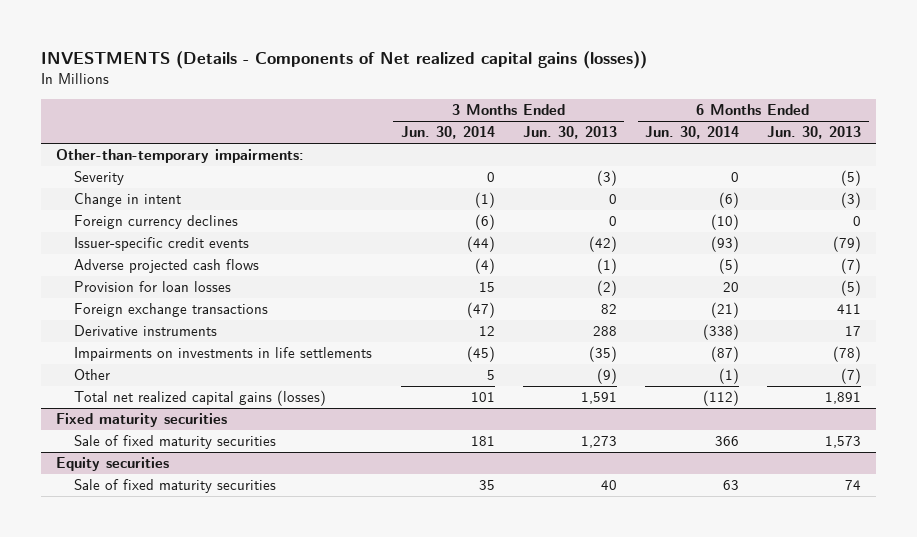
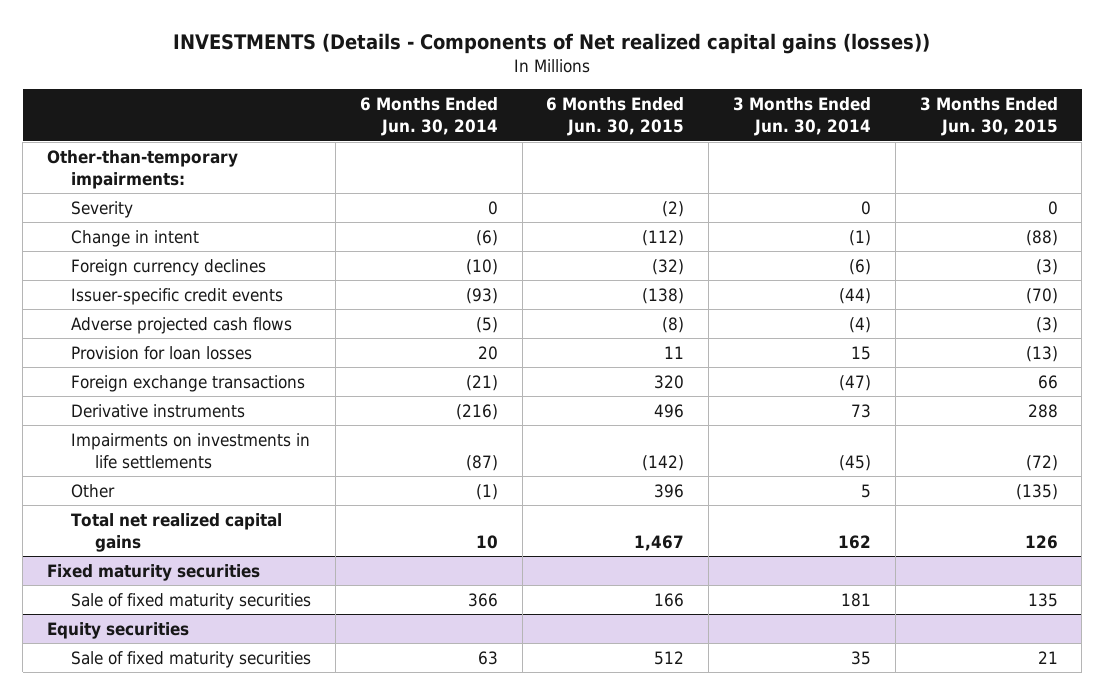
[522,126,617,140] Jun. 30, 2013 -> none
[767,126,862,140] Jun. 30, 2013 -> none
none -> [546,97,685,137] 6 Months Ended Jun. 30, 2015
none -> [919,97,1058,137] 3 Months Ended Jun. 30, 2015
[478,326,495,337] 12 -> [850,403,871,418] 73
[703,324,740,341] (338) -> [455,403,498,420] (216)
[74,390,327,407] Total net realized capital gains (losses) -> [71,512,283,552] Total net realized capital gains
[470,392,495,403] 101 -> [837,534,871,549] 162
[703,390,740,407] (112) -> [475,534,498,549] 10

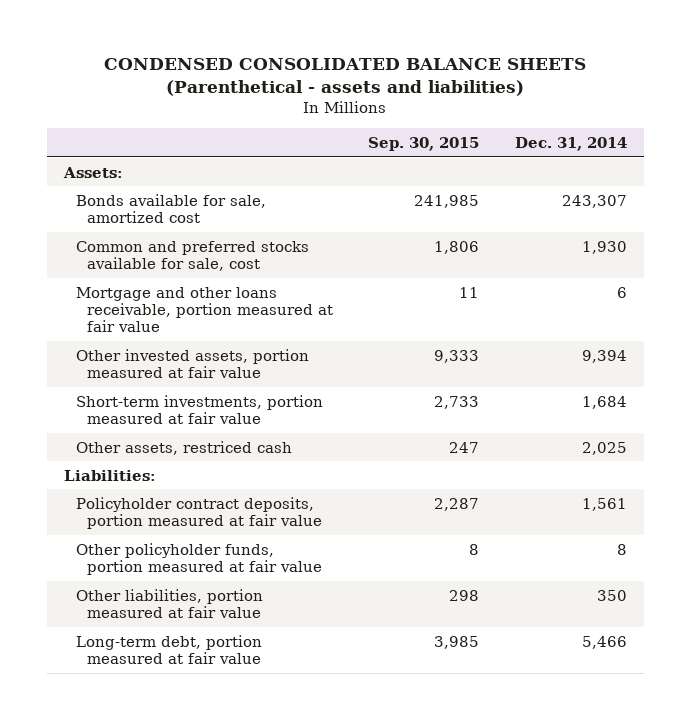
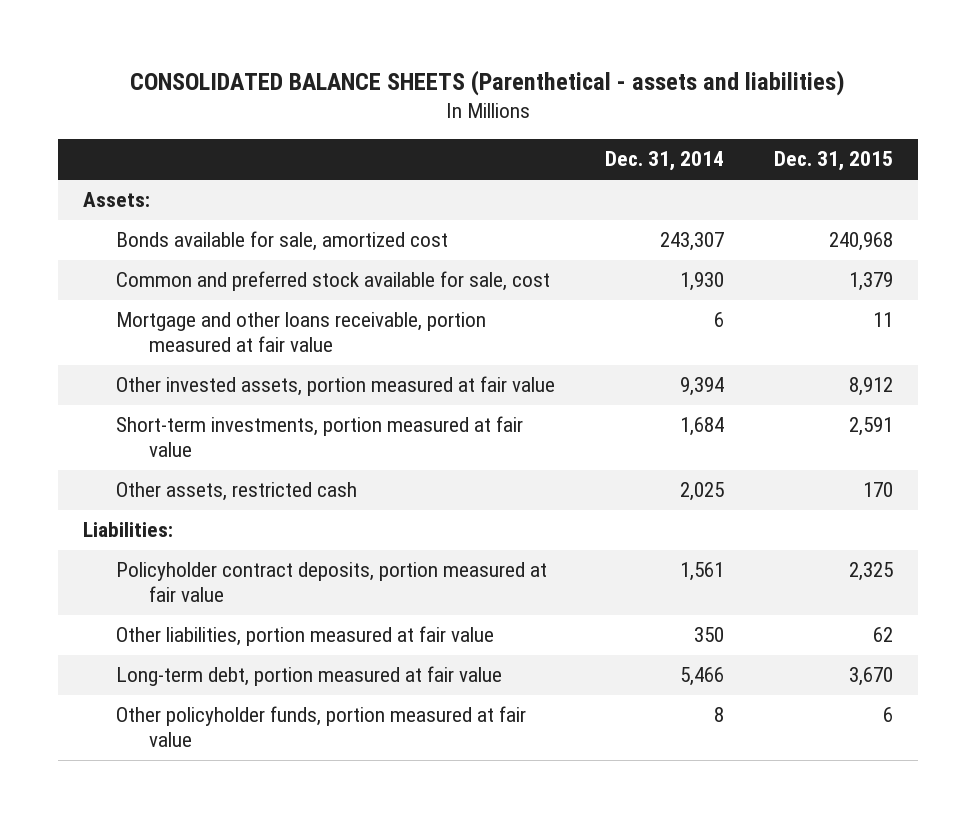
[104,57,587,97] CONDENSED CONSOLIDATED BALANCE SHEETS (Parenthetical - assets and liabilities) -> [129,70,845,97] CONSOLIDATED BALANCE SHEETS (Parenthetical - assets and liabilities)
[368,136,480,151] Sep. 30, 2015 -> none
none -> [774,151,894,172] Dec. 31, 2015
[75,240,309,271] Common and preferred stocks available for sale, cost -> [116,271,551,292] Common and preferred stock available for sale, cost
[75,440,292,455] Other assets, restriced cash -> [116,482,358,502] Other assets, restricted cash
[75,542,322,575] Other policyholder funds, portion measured at fair value -> [116,706,527,748] Other policyholder funds, portion measured at fair value

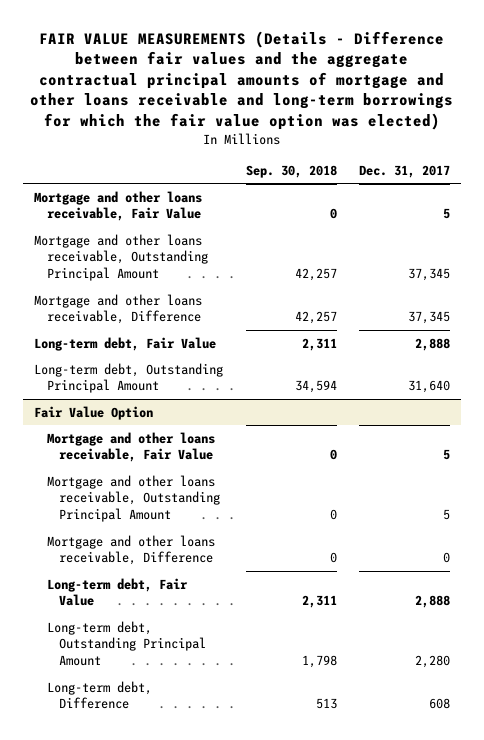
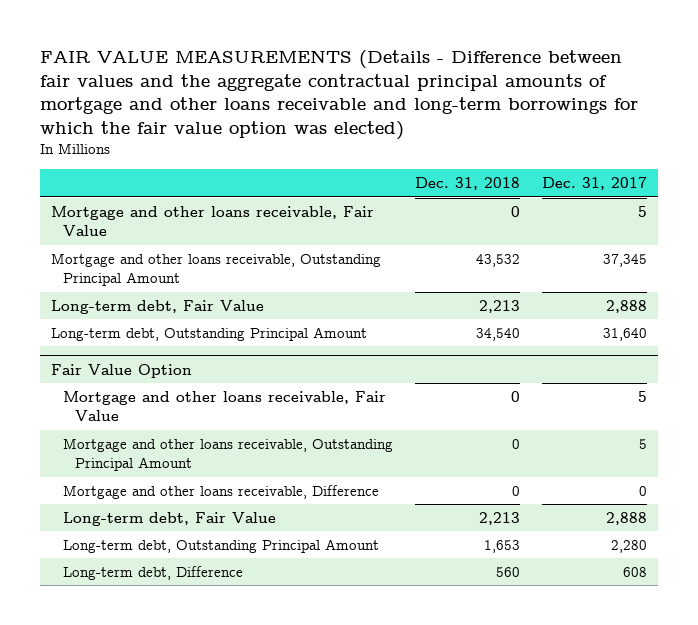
[245,164,337,178] Sep. 30, 2018 -> none
none -> [414,177,520,191] Dec. 31, 2018
[34,293,203,325] Mortgage and other loans receivable, Difference -> none

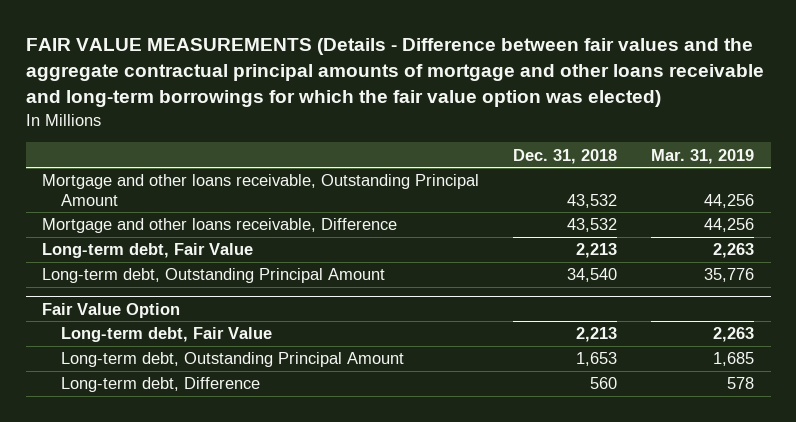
[542,177,648,191] Dec. 31, 2017 -> none
none -> [650,148,754,164] Mar. 31, 2019
[50,205,374,237] Mortgage and other loans receivable, Fair Value -> none
none -> [42,218,398,234] Mortgage and other loans receivable, Difference
[62,390,386,422] Mortgage and other loans receivable, Fair Value -> none
[62,437,393,472] Mortgage and other loans receivable, Outstanding Principal Amount -> none
[62,484,379,499] Mortgage and other loans receivable, Difference -> none

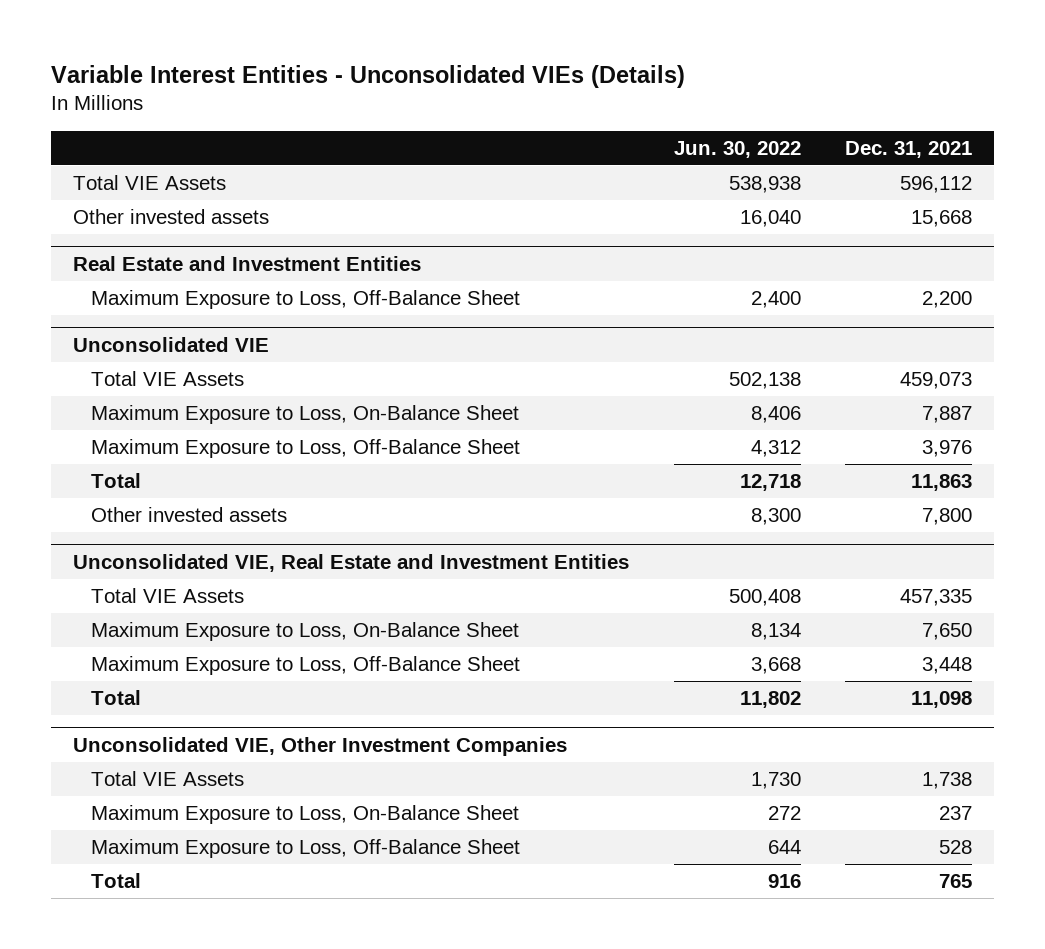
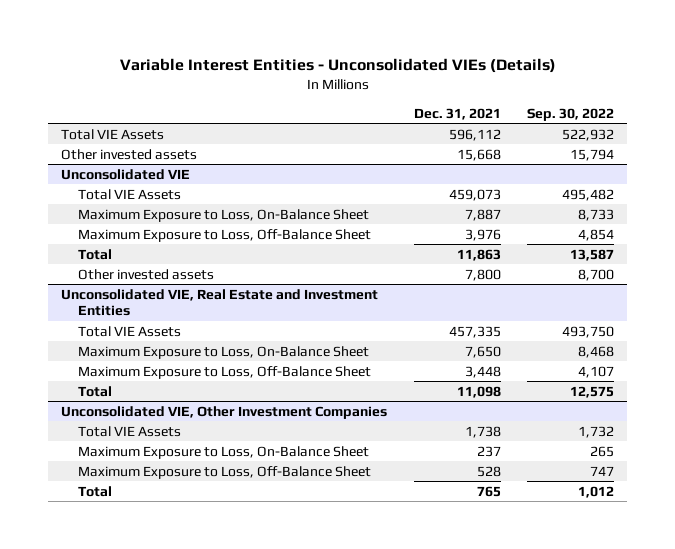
[673,140,801,158] Jun. 30, 2022 -> none
none -> [526,107,614,121] Sep. 30, 2022
[73,255,422,271] Real Estate and Investment Entities -> none
[91,289,521,309] Maximum Exposure to Loss, Off-Balance Sheet -> none

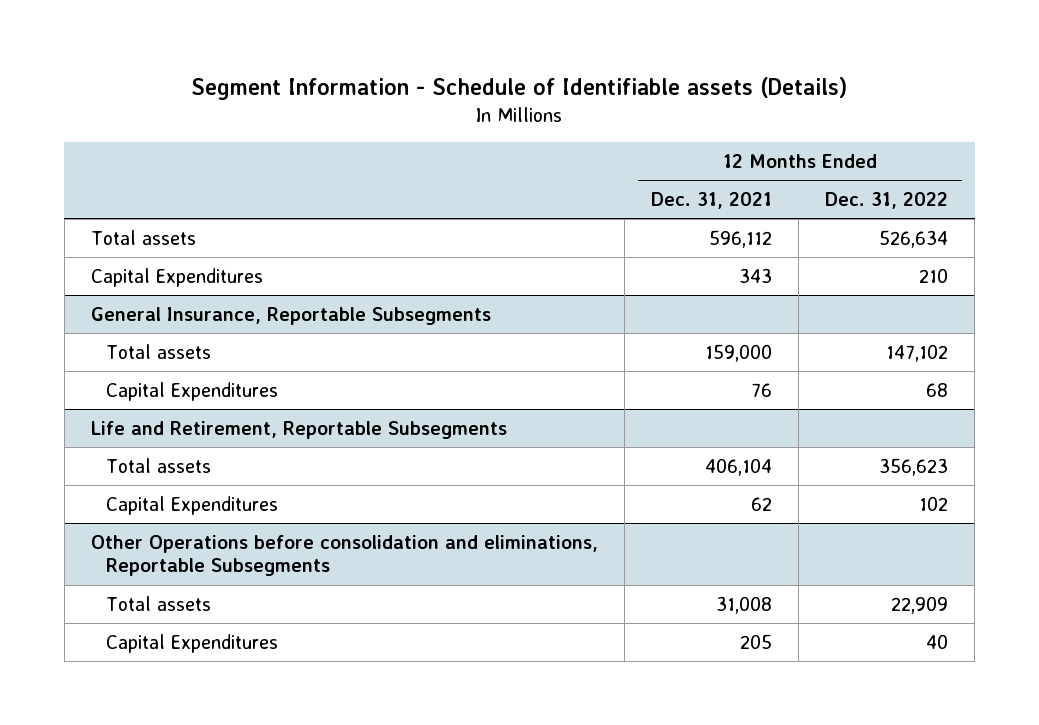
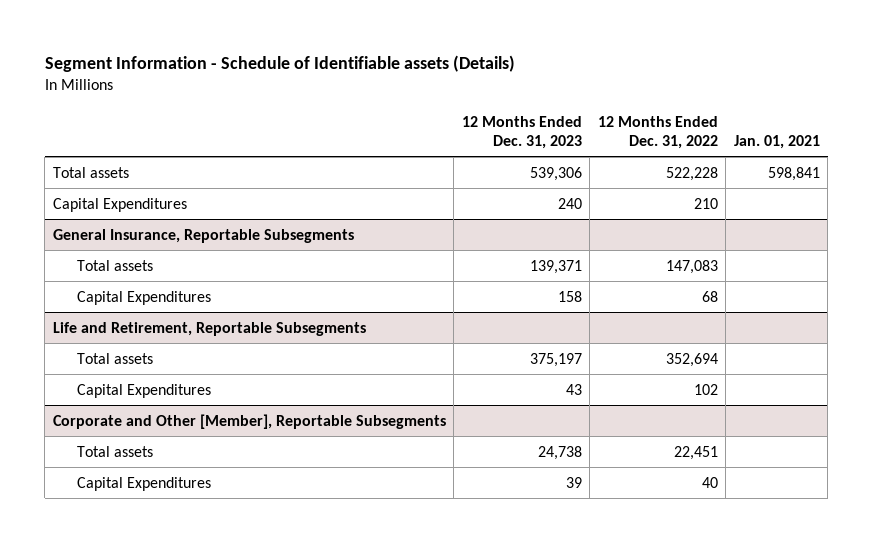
[650,191,772,209] Dec. 31, 2021 -> none
none -> [461,115,582,149] 12 Months Ended Dec. 31, 2023
none -> [733,134,820,149] Jan. 01, 2021
[879,229,949,248] 526,634 -> [665,166,718,181] 522,228
[886,343,949,362] 147,102 -> [665,259,718,274] 147,083
[879,457,949,476] 356,623 -> [665,352,718,367] 352,694
[90,534,598,577] Other Operations before consolidation and eliminations, Reportable Subsegments -> none
none -> [52,413,446,429] Corporate and Other [Member], Reportable Subsegments
[891,595,949,614] 22,909 -> [673,445,718,460] 22,451

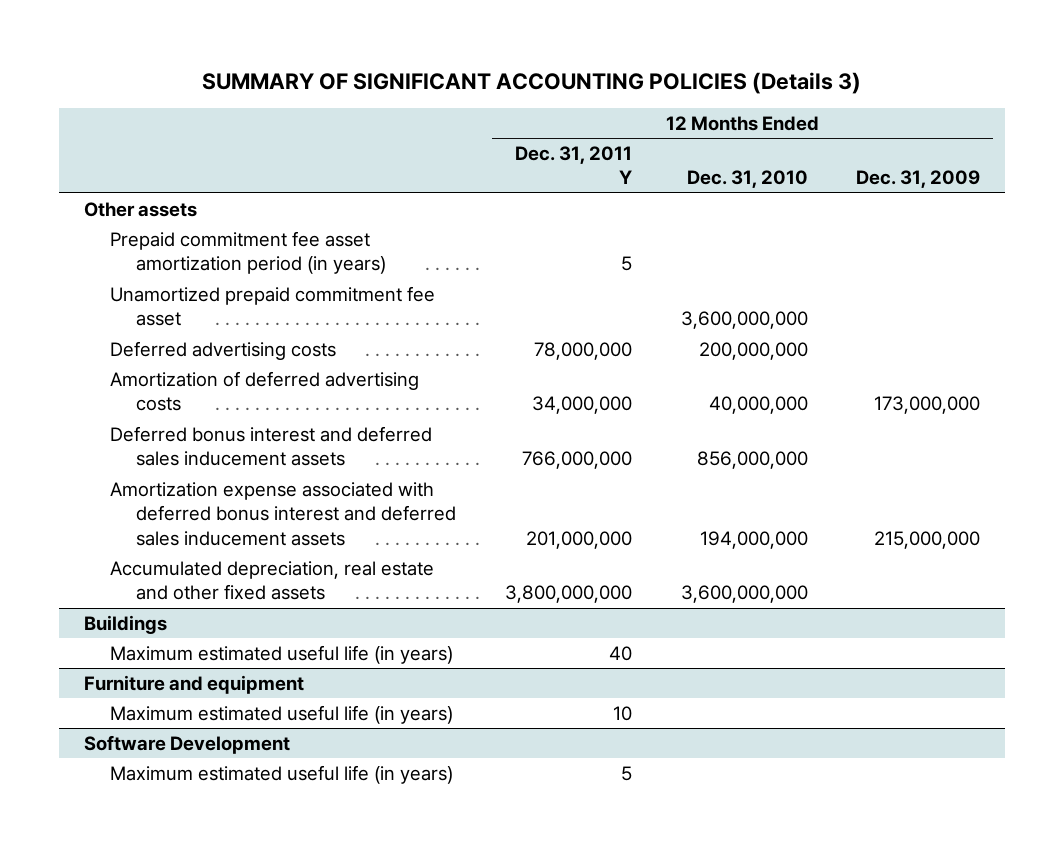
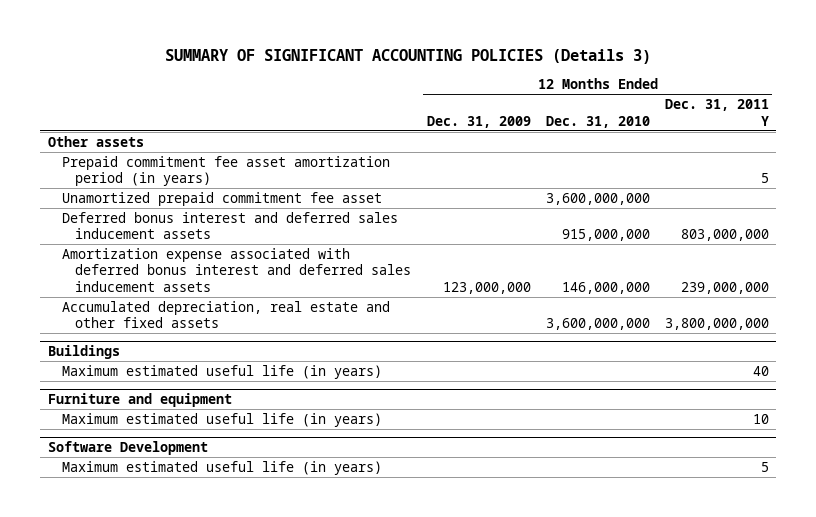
[109,340,336,360] Deferred advertising costs -> none
[109,370,419,412] Amortization of deferred advertising costs -> none
[521,451,632,470] 766,000,000 -> [680,229,769,242] 803,000,000
[696,451,808,470] 856,000,000 -> [561,229,650,242] 915,000,000
[525,530,632,549] 201,000,000 -> [680,281,769,294] 239,000,000
[699,530,808,549] 194,000,000 -> [561,281,650,294] 146,000,000
[874,530,981,549] 215,000,000 -> [442,281,531,294] 123,000,000

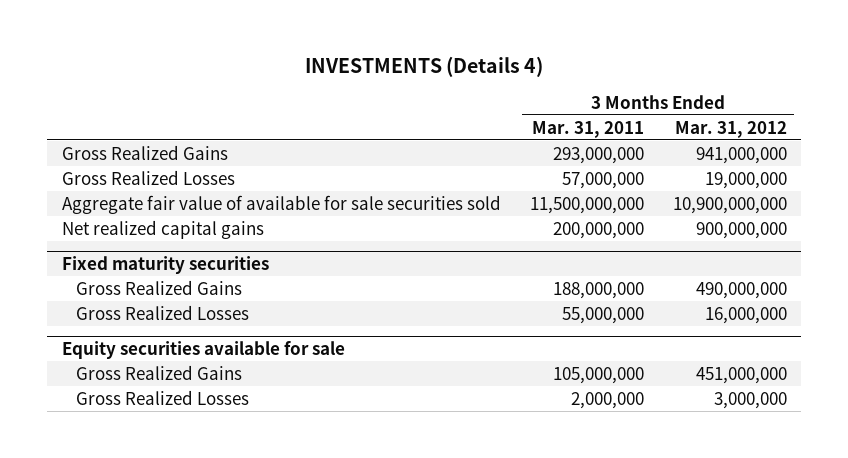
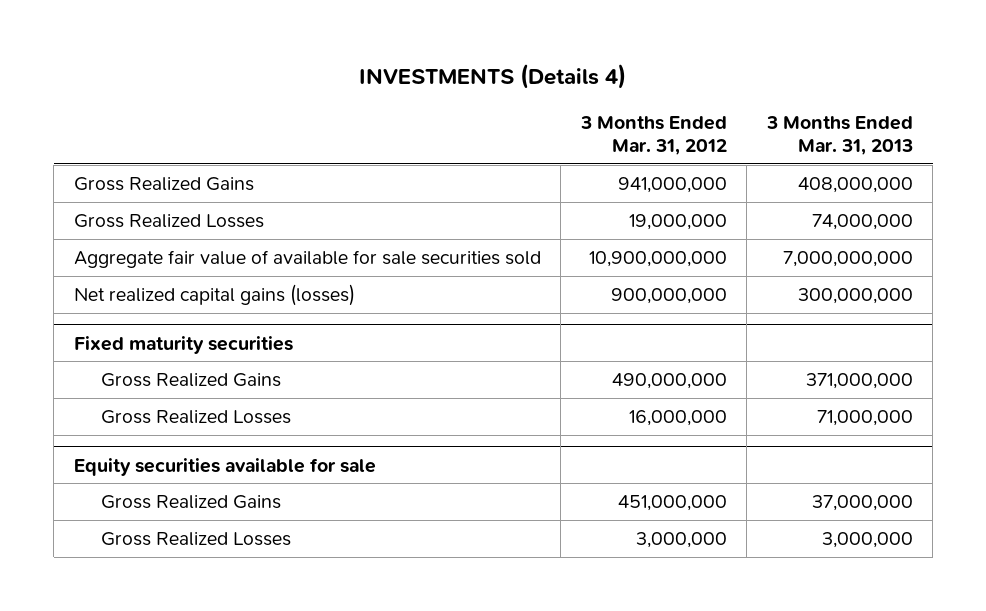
[531,120,644,138] Mar. 31, 2011 -> none
none -> [765,115,913,156] 3 Months Ended Mar. 31, 2013
[61,219,264,239] Net realized capital gains -> [73,283,355,306] Net realized capital gains (losses)

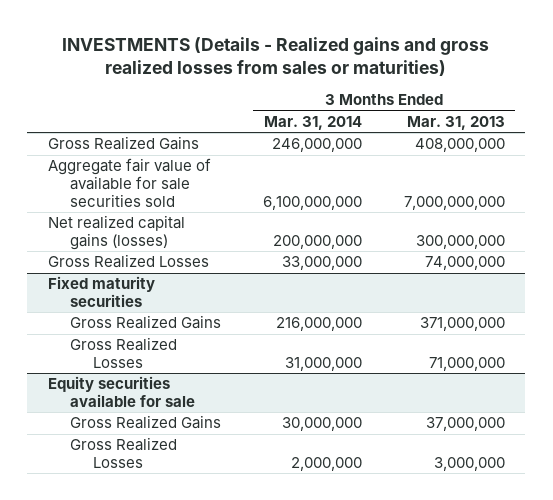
[359,64,627,90] INVESTMENTS (Details 4) -> [62,36,490,76] INVESTMENTS (Details - Realized gains and gross realized losses from sales or maturities)
[579,115,727,156] 3 Months Ended Mar. 31, 2012 -> none
none -> [263,115,362,130] Mar. 31, 2014
[73,213,264,228] Gross Realized Losses -> [48,254,210,269] Gross Realized Losses

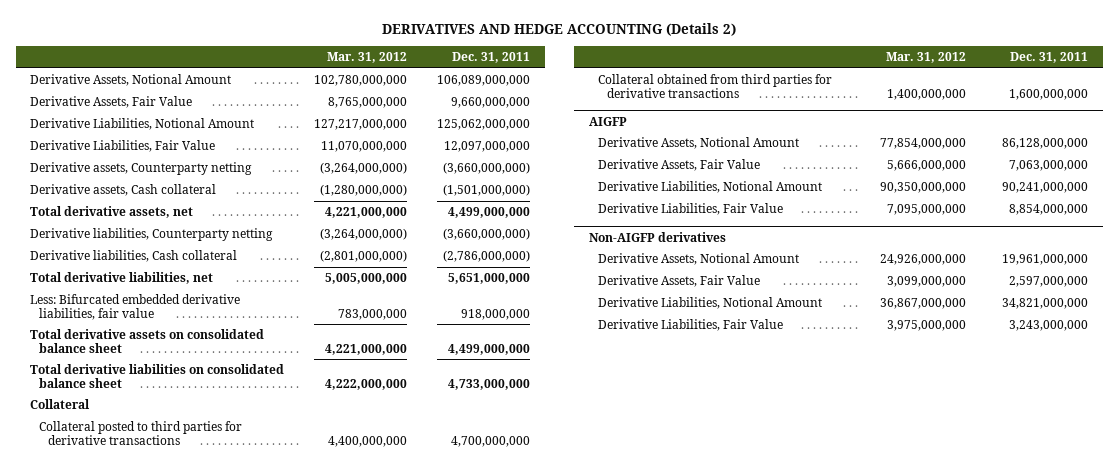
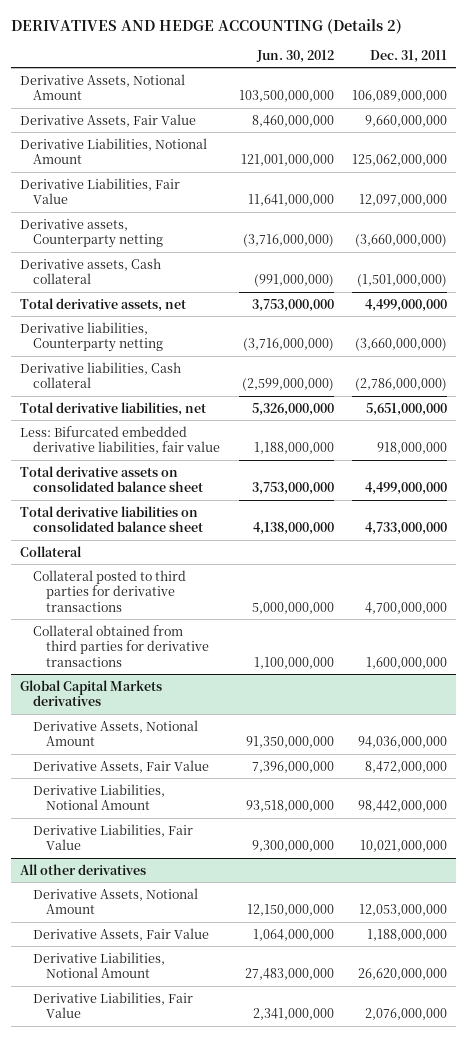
[327,51,408,63] Mar. 31, 2012 -> none
none -> [255,50,334,64] Jun. 30, 2012
[589,116,628,126] AIGFP -> none
[589,231,727,242] Non-AIGFP derivatives -> none
none -> [20,679,163,707] Global Capital Markets derivatives
[1002,138,1089,150] 86,128,000,000 -> [358,736,448,749] 94,036,000,000
[1009,160,1089,172] 7,063,000,000 -> [365,760,448,773] 8,472,000,000
[1002,182,1089,194] 90,241,000,000 -> [358,800,448,813] 98,442,000,000
[1009,204,1089,216] 8,854,000,000 -> [360,840,448,853] 10,021,000,000
none -> [20,863,147,875] All other derivatives
[1002,254,1089,266] 19,961,000,000 -> [359,904,448,917] 12,053,000,000
[1009,276,1089,288] 2,597,000,000 -> [367,928,448,941] 1,188,000,000
[1002,298,1089,310] 34,821,000,000 -> [358,968,448,981] 26,620,000,000
[1009,320,1089,332] 3,243,000,000 -> [365,1008,448,1021] 2,076,000,000

